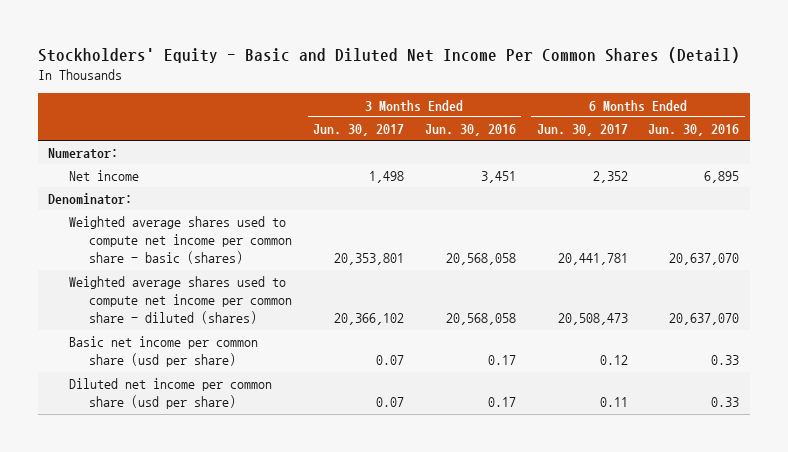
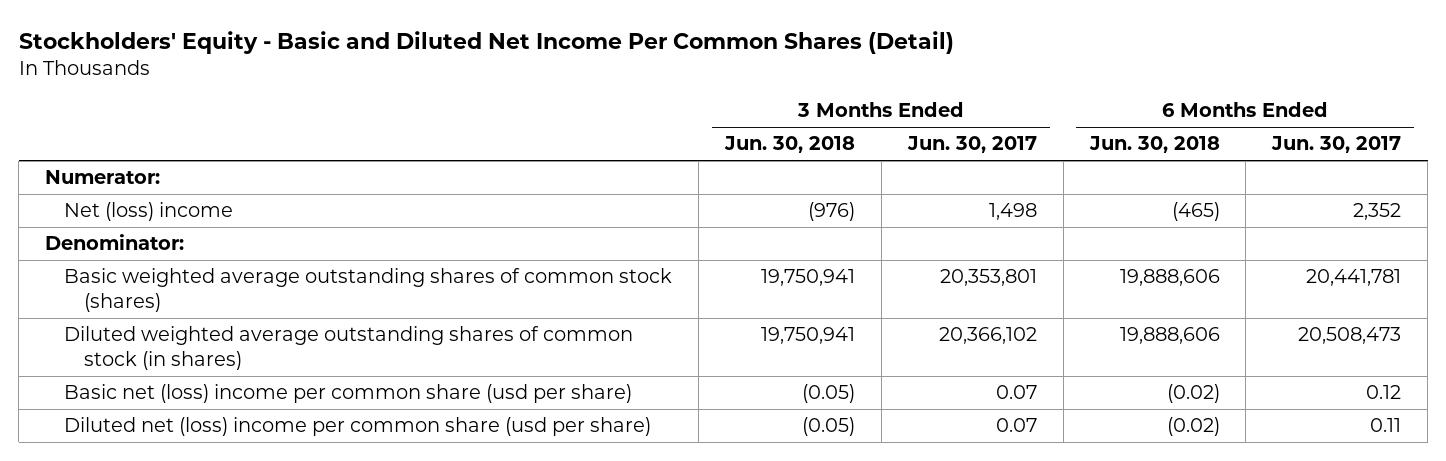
[424,124,516,137] Jun. 30, 2016 -> none
[648,124,740,137] Jun. 30, 2016 -> none
none -> [724,136,856,154] Jun. 30, 2018
none -> [1088,136,1220,154] Jun. 30, 2018
[68,170,139,182] Net income -> [64,202,234,222] Net (loss) income
[68,216,293,265] Weighted average shares used to compute net income per common share - basic (shares) -> [64,268,673,312] Basic weighted average outstanding shares of common stock (shares)
[68,276,293,325] Weighted average shares used to compute net income per common share - diluted (shares) -> [64,326,634,370] Diluted weighted average outstanding shares of common stock (in shares)
[68,336,258,368] Basic net income per common share (usd per share) -> [64,384,633,404] Basic net (loss) income per common share (usd per share)
[68,378,272,410] Diluted net income per common share (usd per share) -> [64,417,652,437] Diluted net (loss) income per common share (usd per share)

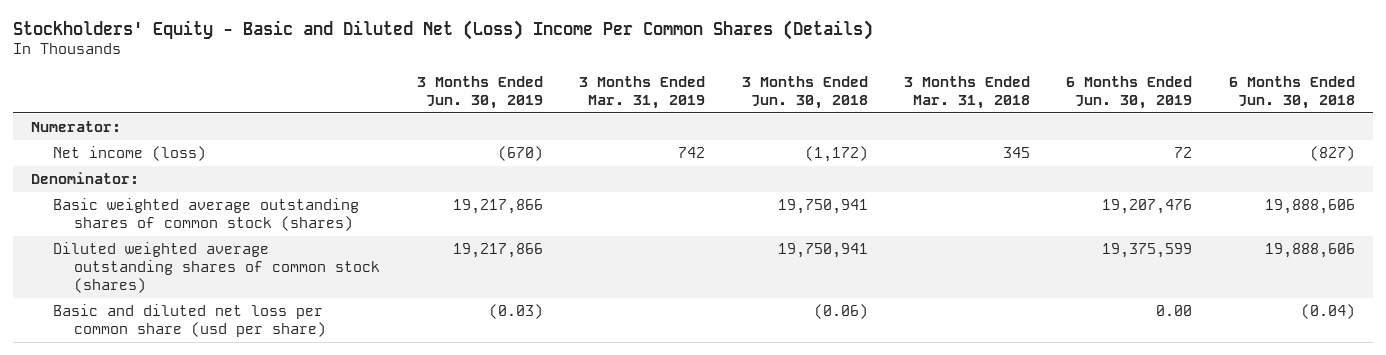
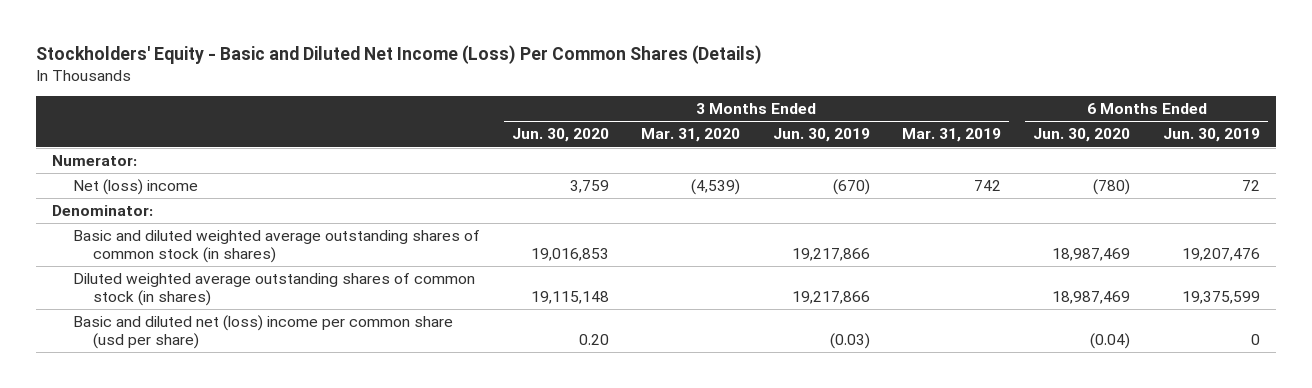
[12,19,873,40] Stockholders' Equity - Basic and Diluted Net (Loss) Income Per Common Shares (Details) -> [36,44,763,64] Stockholders' Equity - Basic and Diluted Net Income (Loss) Per Common Shares (Details)
[741,75,868,109] 3 Months Ended Jun. 30, 2018 -> none
[904,75,1031,109] 3 Months Ended Mar. 31, 2018 -> none
[1228,75,1355,109] 6 Months Ended Jun. 30, 2018 -> none
none -> [511,128,609,143] Jun. 30, 2020
none -> [641,128,741,143] Mar. 31, 2020
none -> [1033,128,1131,143] Jun. 30, 2020
[52,145,206,161] Net income (loss) -> [72,179,198,196] Net (loss) income
[52,197,359,232] Basic weighted average outstanding shares of common stock (shares) -> [72,230,480,263] Basic and diluted weighted average outstanding shares of common stock (in shares)
[52,241,381,294] Diluted weighted average outstanding shares of common stock (shares) -> [72,273,475,306] Diluted weighted average outstanding shares of common stock (in shares)
[52,303,327,338] Basic and diluted net loss per common share (usd per share) -> [72,315,453,349] Basic and diluted net (loss) income per common share (usd per share)
[1156,304,1193,316] 0.00 -> [1250,333,1260,345] 0

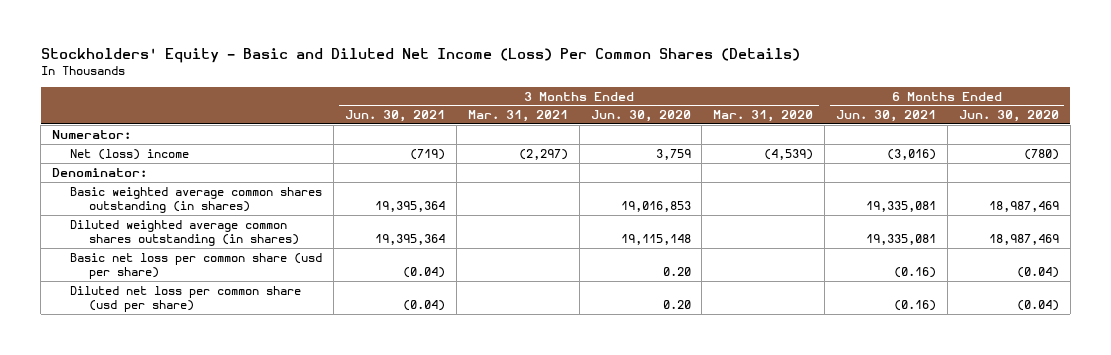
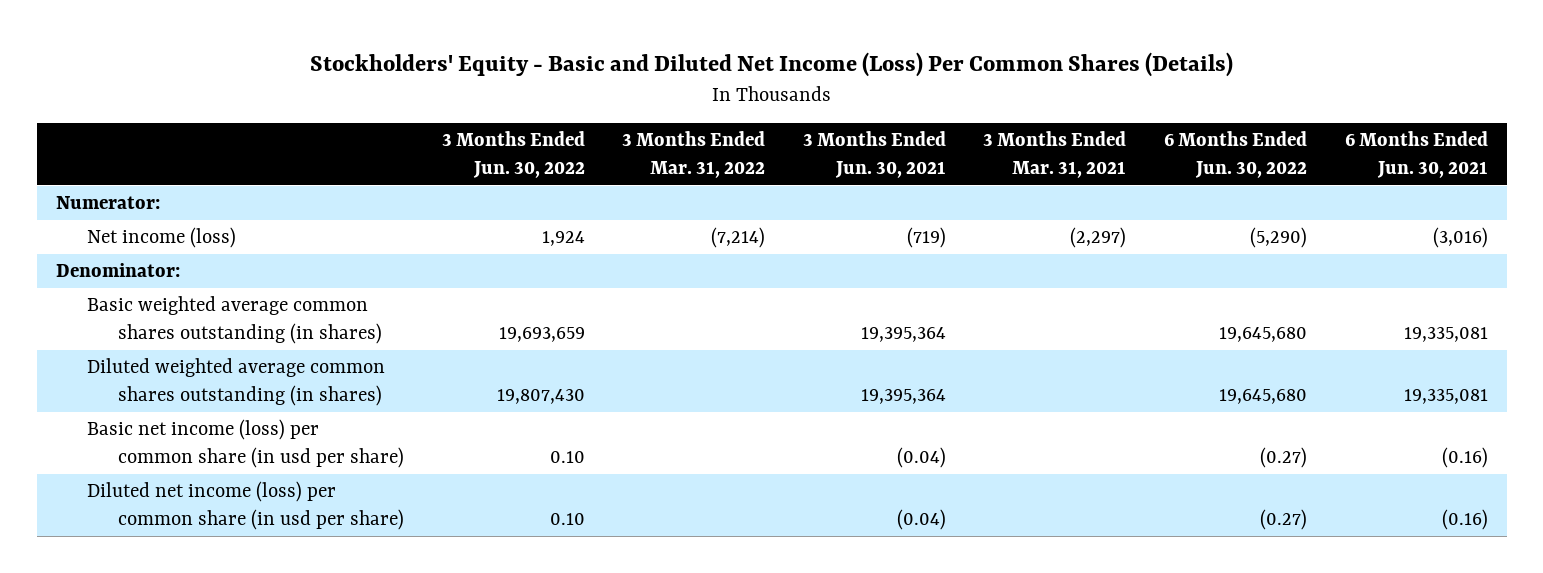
[590,110,691,123] Jun. 30, 2020 -> none
[713,110,814,123] Mar. 31, 2020 -> none
[958,110,1059,123] Jun. 30, 2020 -> none
none -> [441,131,585,179] 3 Months Ended Jun. 30, 2022
none -> [622,131,766,179] 3 Months Ended Mar. 31, 2022
none -> [1164,131,1308,179] 6 Months Ended Jun. 30, 2022
[70,148,190,160] Net (loss) income -> [86,227,236,249] Net income (loss)
[70,252,323,280] Basic net loss per common share (usd per share) -> [86,419,404,469] Basic net income (loss) per common share (in usd per share)
[70,285,302,313] Diluted net loss per common share (usd per share) -> [86,481,404,531] Diluted net income (loss) per common share (in usd per share)

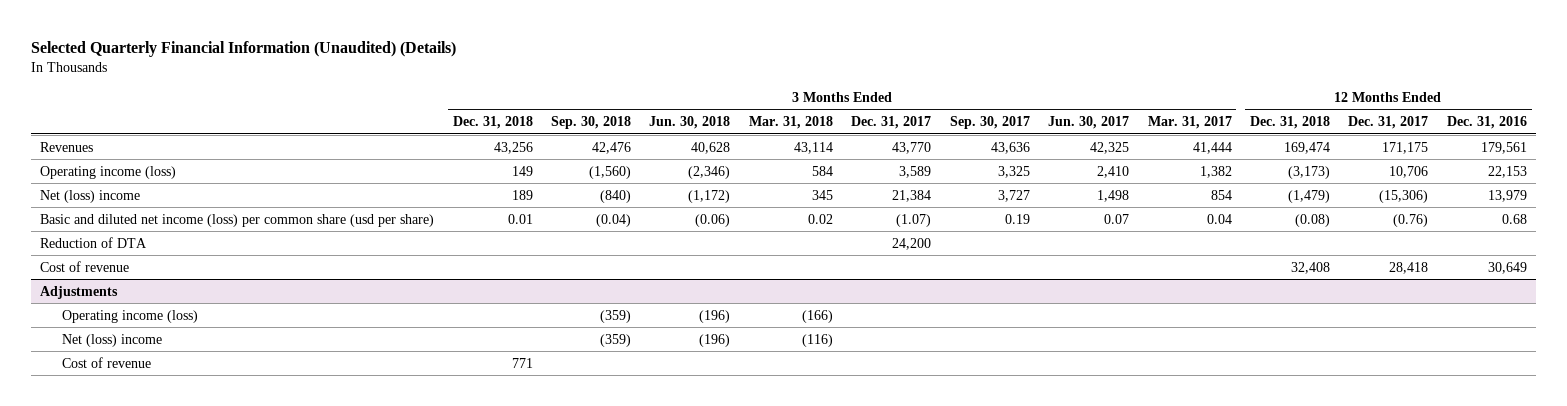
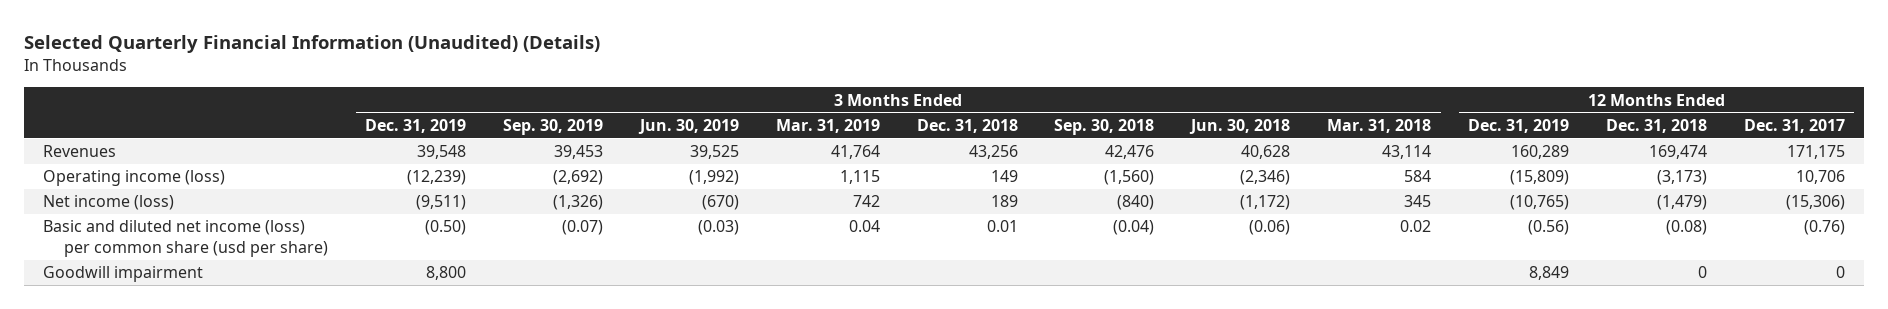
[851,116,932,130] Dec. 31, 2017 -> none
[949,116,1030,130] Sep. 30, 2017 -> none
[1048,116,1130,130] Jun. 30, 2017 -> none
[1147,116,1232,130] Mar. 31, 2017 -> none
[1446,116,1527,130] Dec. 31, 2016 -> none
none -> [364,118,466,133] Dec. 31, 2019
none -> [502,118,603,135] Sep. 30, 2019
none -> [637,118,739,134] Jun. 30, 2019
none -> [775,118,880,133] Mar. 31, 2019
none -> [1468,118,1570,133] Dec. 31, 2019
[40,189,141,203] Net (loss) income -> [42,195,174,211] Net income (loss)
[40,236,148,248] Reduction of DTA -> none
[40,260,130,272] Cost of revenue -> none
[40,285,119,299] Adjustments -> none
[62,309,199,323] Operating income (loss) -> none
[62,333,163,347] Net (loss) income -> none
[62,356,152,368] Cost of revenue -> none
none -> [42,266,203,283] Goodwill impairment

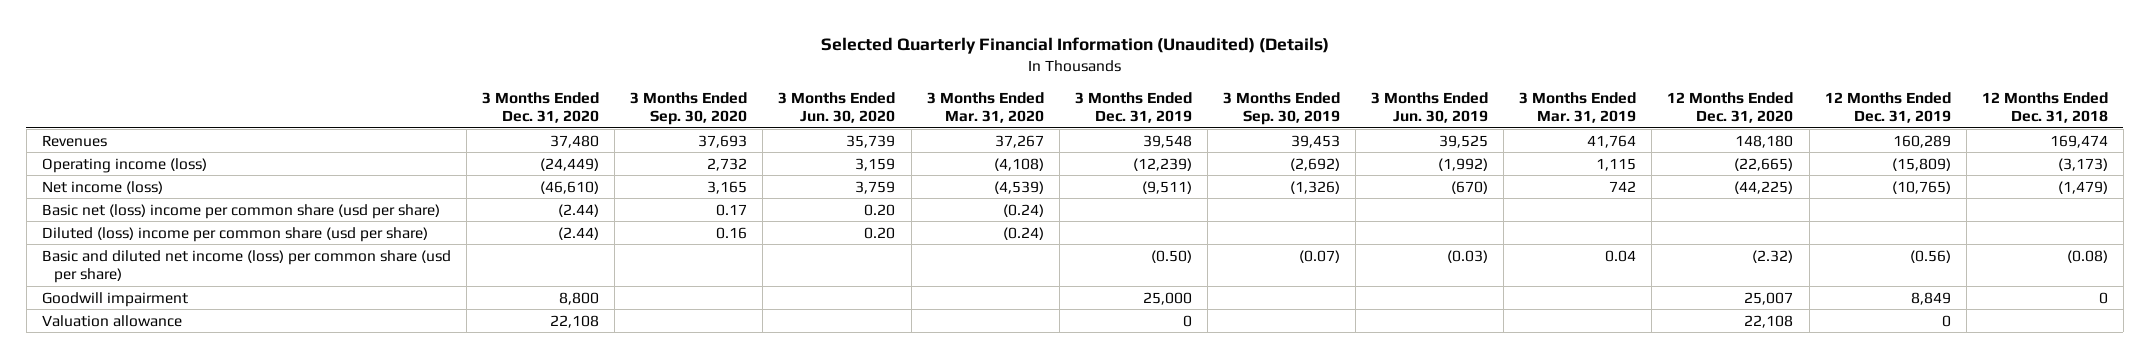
[916,118,1018,133] Dec. 31, 2018 -> none
[1054,118,1155,135] Sep. 30, 2018 -> none
[1189,118,1291,134] Jun. 30, 2018 -> none
[1327,118,1432,133] Mar. 31, 2018 -> none
[1744,118,1846,133] Dec. 31, 2017 -> none
none -> [482,91,600,124] 3 Months Ended Dec. 31, 2020
none -> [630,91,748,126] 3 Months Ended Sep. 30, 2020
none -> [778,91,896,124] 3 Months Ended Jun. 30, 2020
none -> [926,91,1044,124] 3 Months Ended Mar. 31, 2020
none -> [1667,91,1794,124] 12 Months Ended Dec. 31, 2020
none -> [42,203,441,219] Basic net (loss) income per common share (usd per share)
none -> [42,226,429,242] Diluted (loss) income per common share (usd per share)
[425,266,466,281] 8,800 -> [1142,291,1192,305] 25,000
none -> [42,314,183,327] Valuation allowance

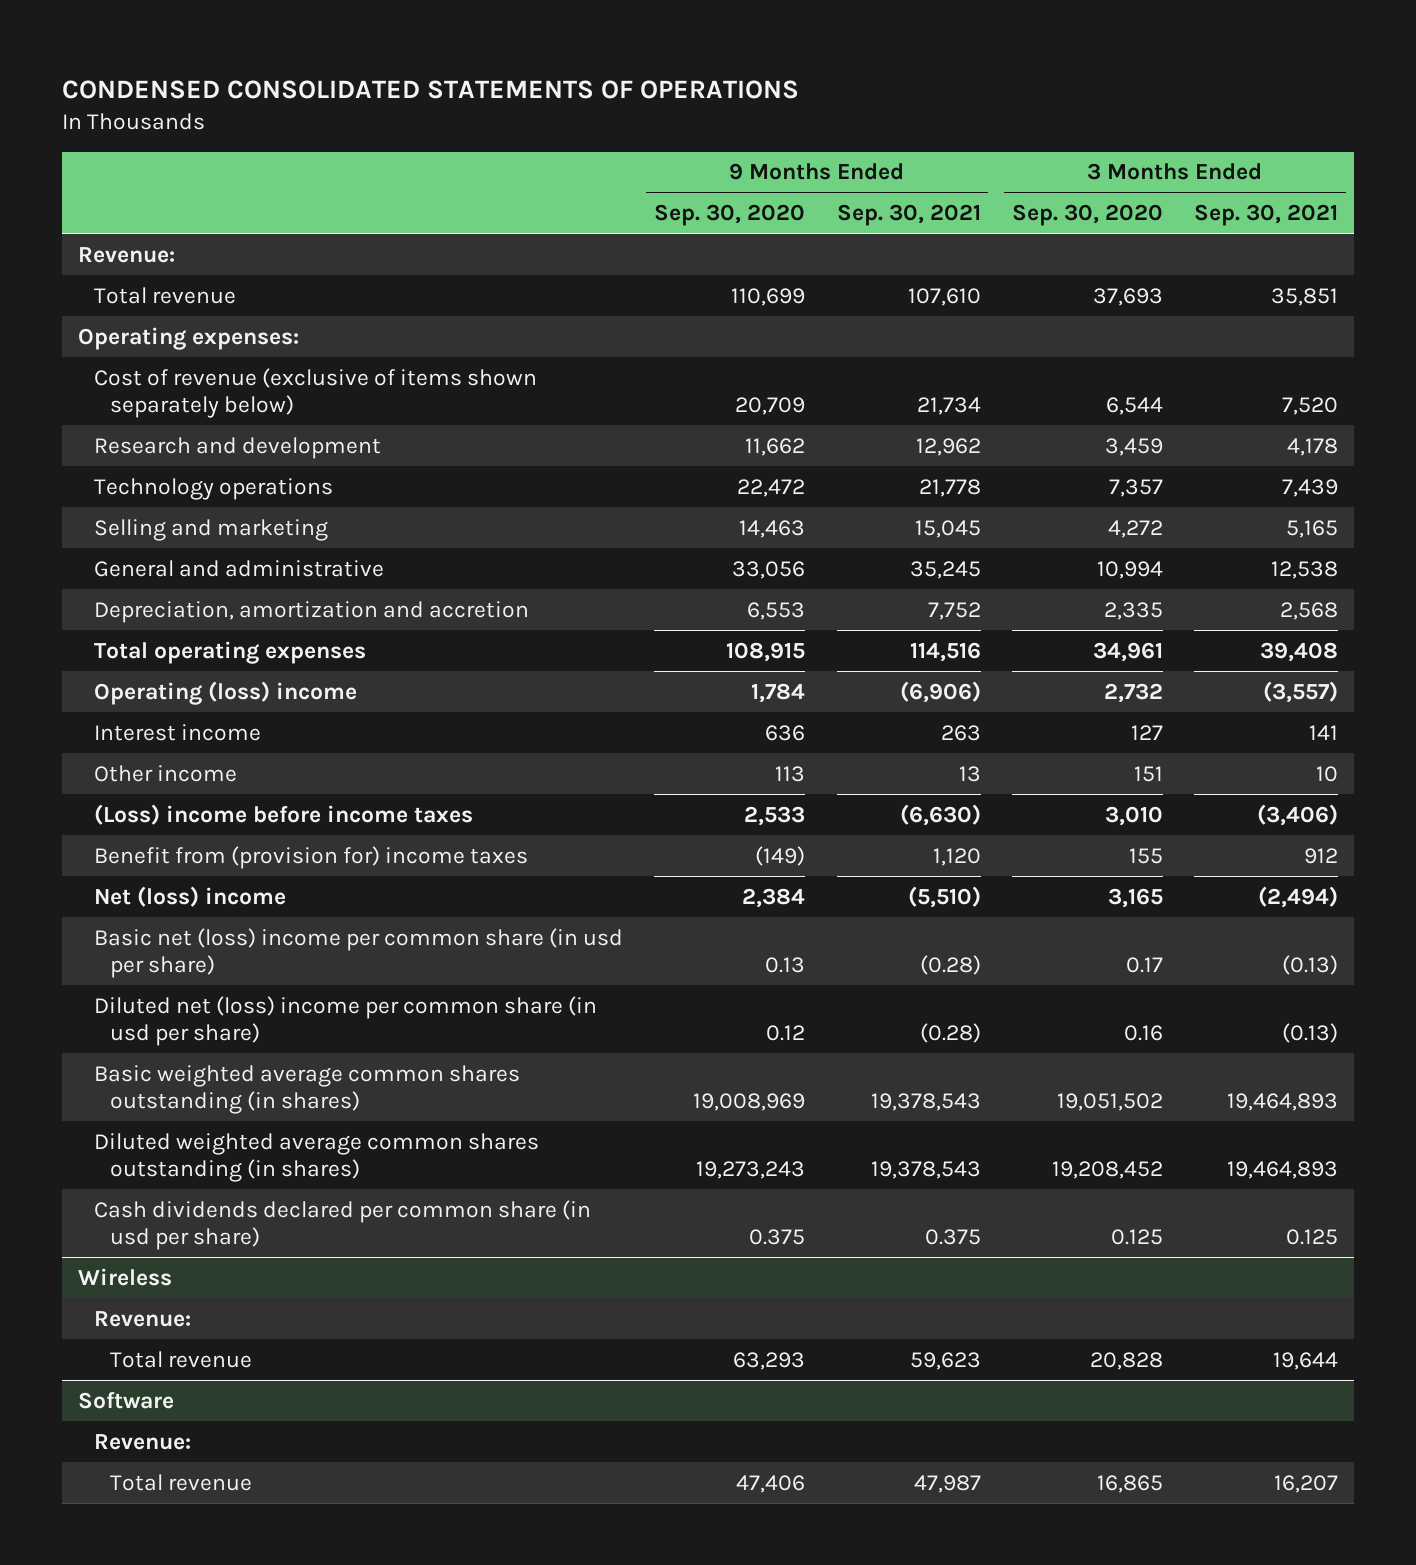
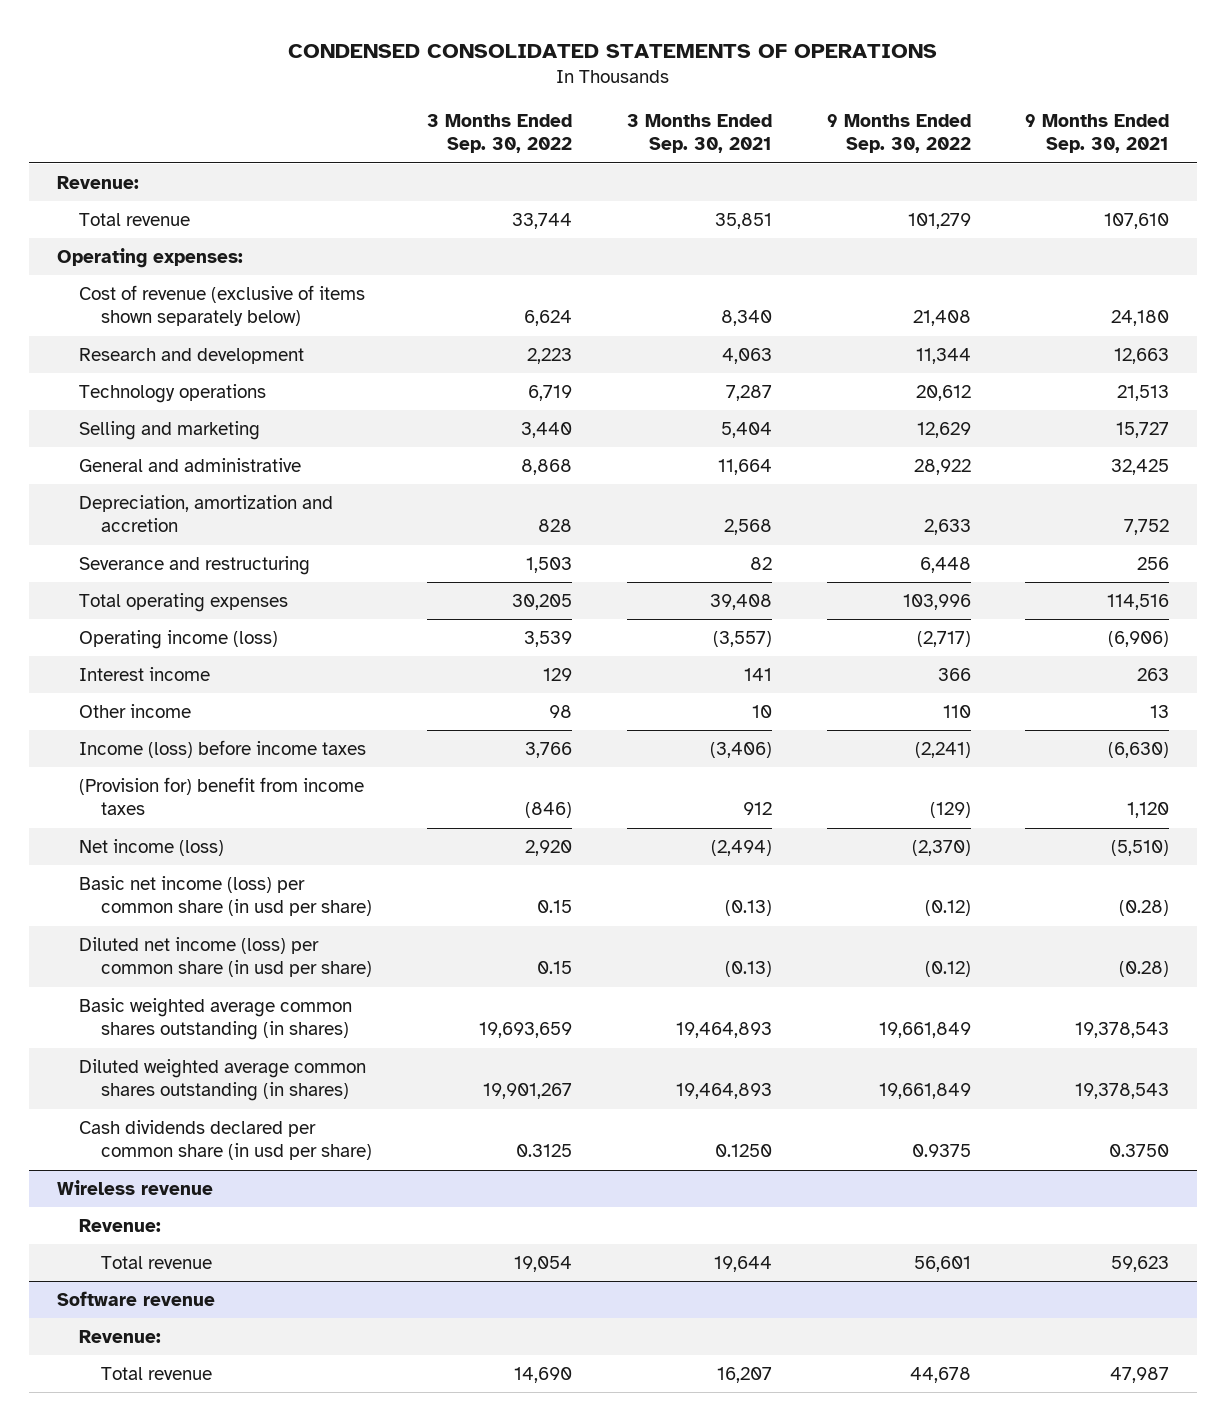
[654,203,806,226] Sep. 30, 2020 -> none
[1011,203,1163,226] Sep. 30, 2020 -> none
none -> [426,113,572,154] 3 Months Ended Sep. 30, 2022
none -> [826,113,971,154] 9 Months Ended Sep. 30, 2022
[916,396,981,415] 21,734 -> [1111,310,1170,327] 24,180
[1282,396,1339,415] 7,520 -> [720,310,772,327] 8,340
[915,437,981,456] 12,962 -> [1114,347,1170,364] 12,663
[1287,437,1339,456] 4,178 -> [721,347,772,364] 4,063
[918,478,981,497] 21,778 -> [1117,384,1170,401] 21,513
[1282,478,1339,497] 7,439 -> [725,384,772,401] 7,287
[914,519,981,538] 15,045 -> [1116,421,1170,438] 15,727
[1286,519,1339,538] 5,165 -> [720,421,772,438] 5,404
[909,560,981,579] 35,245 -> [1111,458,1170,475] 32,425
[1271,560,1339,579] 12,538 -> [717,458,772,475] 11,664
none -> [78,555,310,575] Severance and restructuring
[93,680,357,705] Operating (loss) income -> [78,629,278,649] Operating income (loss)
[93,803,473,825] (Loss) income before income taxes -> [78,739,366,758] Income (loss) before income taxes
[93,845,528,869] Benefit from (provision for) income taxes -> [78,776,364,816] (Provision for) benefit from income taxes
[93,885,286,907] Net (loss) income -> [78,838,224,856] Net income (loss)
[93,927,623,978] Basic net (loss) income per common share (in usd per share) -> [78,875,372,917] Basic net income (loss) per common share (in usd per share)
[93,995,597,1046] Diluted net (loss) income per common share (in usd per share) -> [78,936,372,978] Diluted net income (loss) per common share (in usd per share)
[924,1228,981,1245] 0.375 -> [1109,1144,1170,1158] 0.3750
[1286,1228,1339,1245] 0.125 -> [714,1144,772,1158] 0.1250
[77,1267,172,1286] Wireless -> [56,1179,213,1195] Wireless revenue
[77,1391,174,1409] Software -> [56,1290,215,1306] Software revenue

